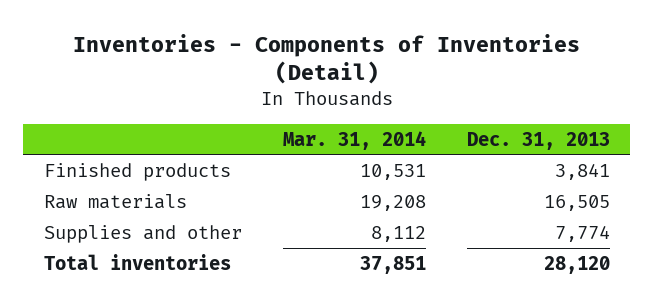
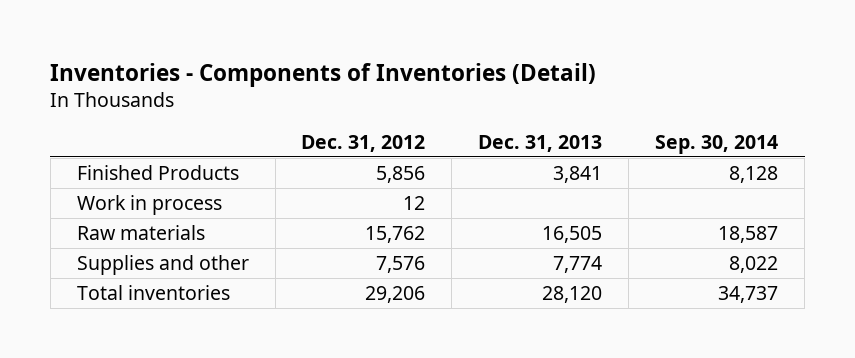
[282,130,426,150] Mar. 31, 2014 -> none
none -> [301,134,426,152] Dec. 31, 2012
none -> [655,134,779,154] Sep. 30, 2014
[43,162,231,181] Finished products -> [76,165,239,181] Finished Products
none -> [76,195,222,216] Work in process

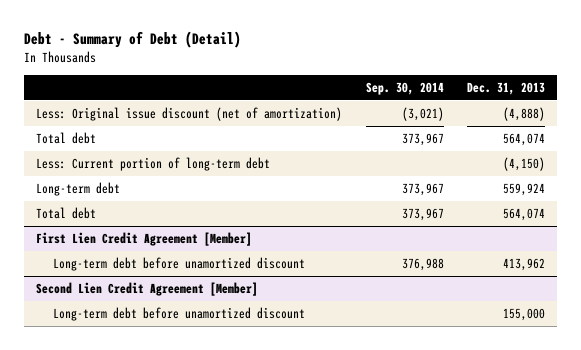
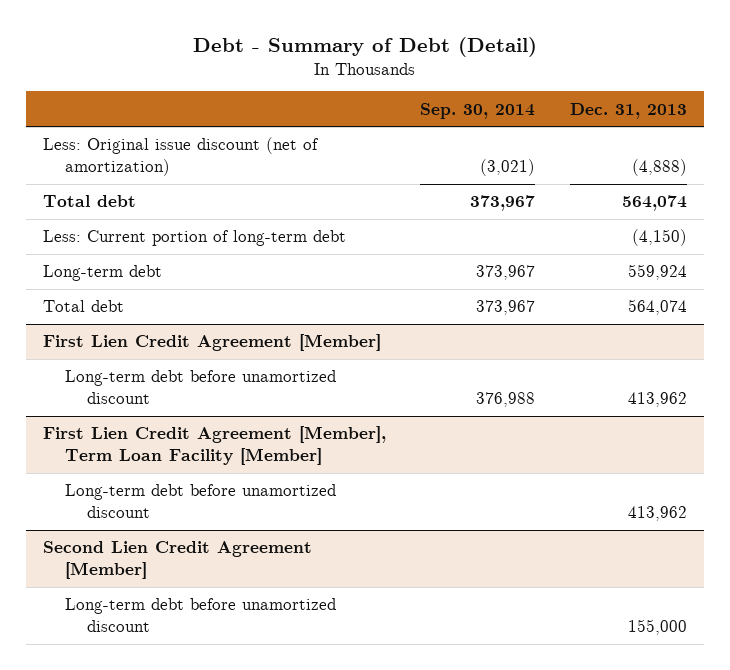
none -> [42,426,386,465] First Lien Credit Agreement [Member], Term Loan Facility [Member]
none -> [65,484,337,518] Long-term debt before unamortized discount

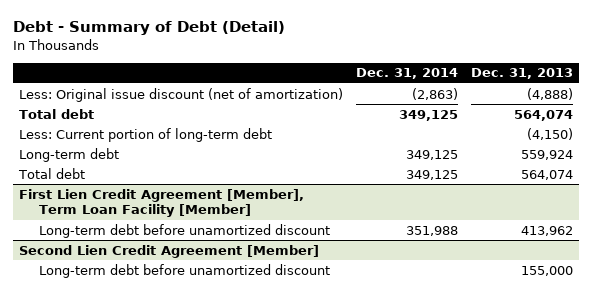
[420,102,536,119] Sep. 30, 2014 -> none
none -> [355,68,458,80] Dec. 31, 2014
[42,334,381,352] First Lien Credit Agreement [Member] -> none
[65,370,337,404] Long-term debt before unamortized discount -> none

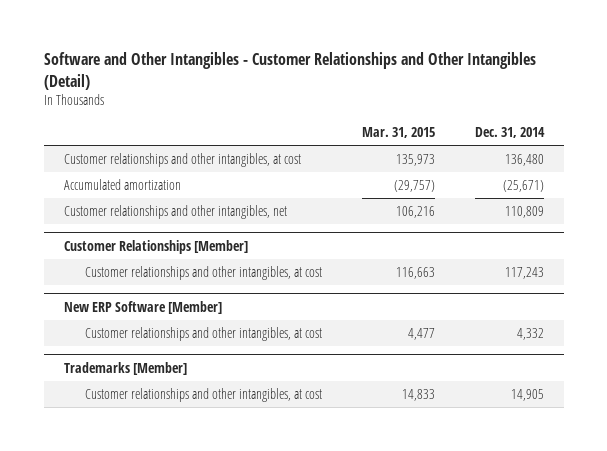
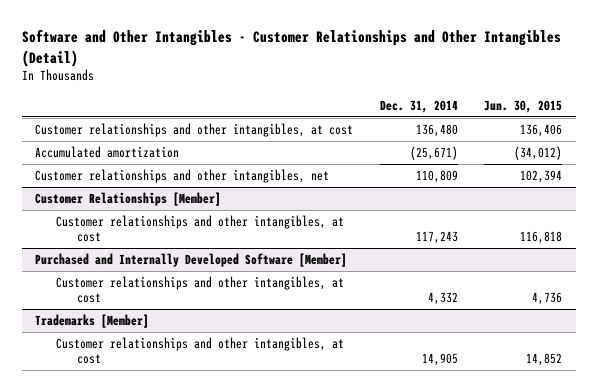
[361,127,435,139] Mar. 31, 2015 -> none
none -> [484,99,563,113] Jun. 30, 2015
[63,301,222,315] New ERP Software [Member] -> [35,253,348,268] Purchased and Internally Developed Software [Member]

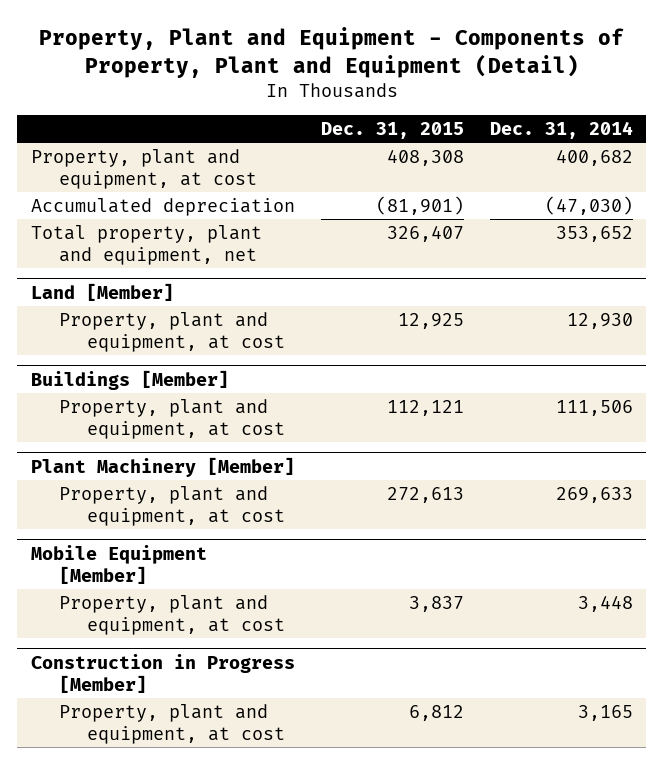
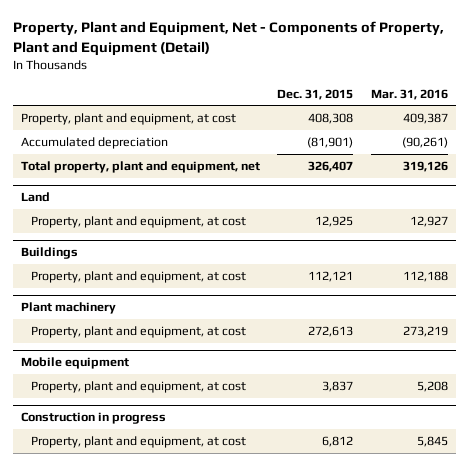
[38,27,624,78] Property, Plant and Equipment - Components of Property, Plant and Equipment (Detail) -> [12,21,444,56] Property, Plant and Equipment, Net - Components of Property, Plant and Equipment (Detail)
[490,120,634,139] Dec. 31, 2014 -> none
none -> [370,88,448,100] Mar. 31, 2016
[30,282,174,301] Land [Member] -> [21,192,51,203] Land
[30,369,229,390] Buildings [Member] -> [21,247,79,260] Buildings
[30,456,295,477] Plant Machinery [Member] -> [21,302,117,315] Plant machinery
[30,544,207,584] Mobile Equipment [Member] -> [21,357,130,370] Mobile equipment
[30,653,295,693] Construction in Progress [Member] -> [21,412,167,425] Construction in progress

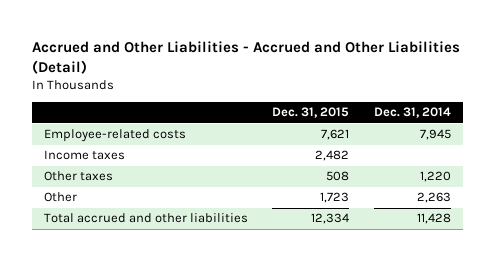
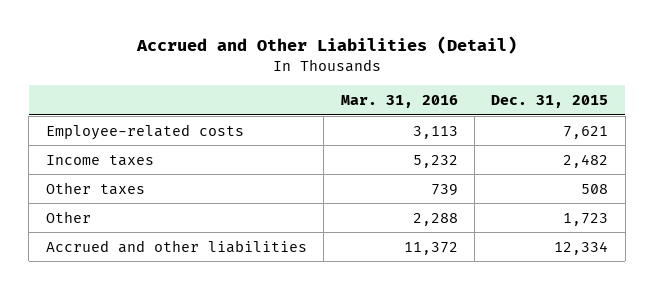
[31,40,460,74] Accrued and Other Liabilities - Accrued and Other Liabilities (Detail) -> [136,36,518,55] Accrued and Other Liabilities (Detail)
[373,107,451,119] Dec. 31, 2014 -> none
none -> [340,95,458,109] Mar. 31, 2016
[43,213,248,224] Total accrued and other liabilities -> [45,239,307,253] Accrued and other liabilities

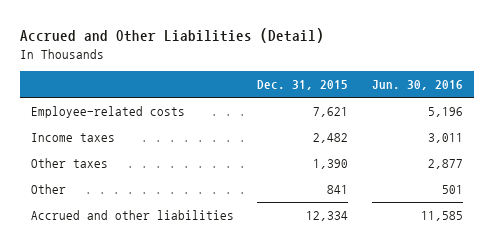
[340,95,458,109] Mar. 31, 2016 -> none
none -> [371,80,463,91] Jun. 30, 2016
[581,183,609,194] 508 -> [313,159,349,170] 1,390
[563,212,609,226] 1,723 -> [327,185,349,195] 841

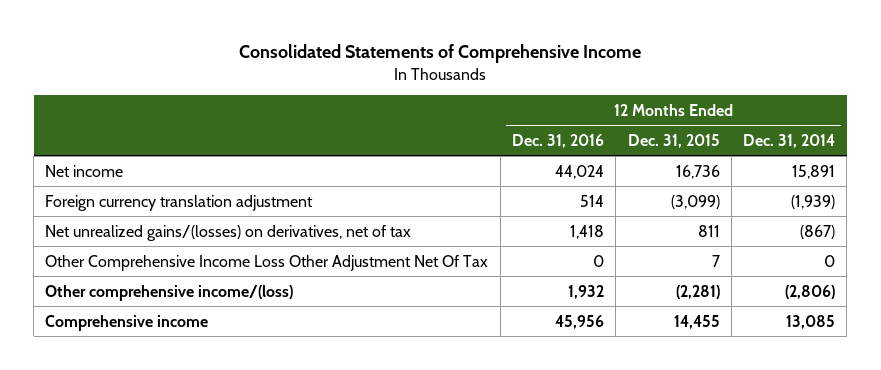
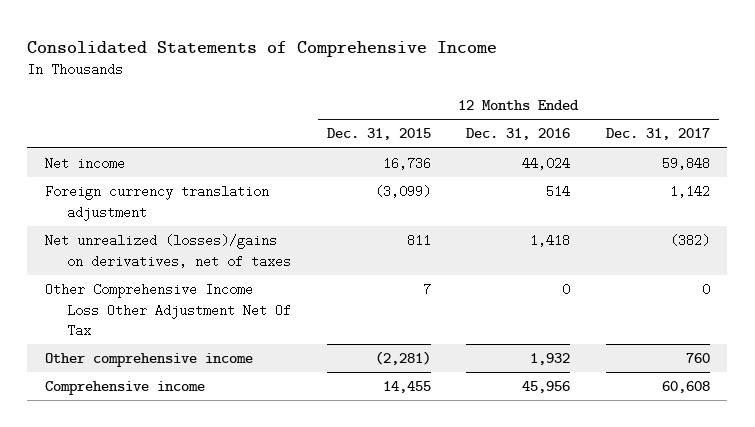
[743,133,836,148] Dec. 31, 2014 -> none
none -> [605,128,710,141] Dec. 31, 2017
[45,224,412,241] Net unrealized gains/(losses) on derivatives, net of tax -> [45,234,292,268] Net unrealized (losses)/gains on derivatives, net of taxes
[45,284,294,301] Other comprehensive income/(loss) -> [45,353,254,368] Other comprehensive income

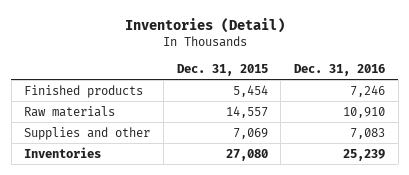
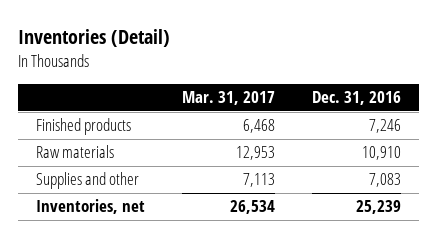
[176,63,268,76] Dec. 31, 2015 -> none
none -> [182,91,276,106] Mar. 31, 2017
[24,146,102,158] Inventories -> [36,199,146,215] Inventories, net

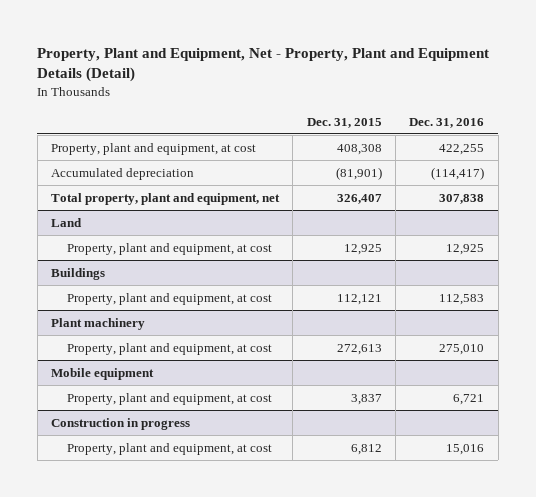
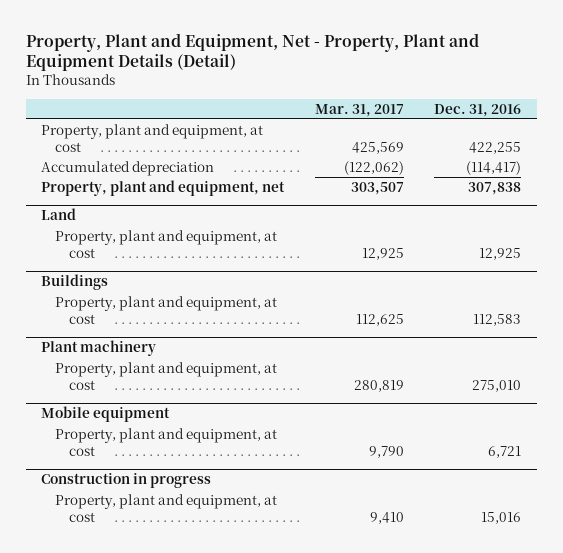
[306,117,382,128] Dec. 31, 2015 -> none
none -> [314,103,404,117] Mar. 31, 2017
[51,192,281,205] Total property, plant and equipment, net -> [41,179,286,196] Property, plant and equipment, net

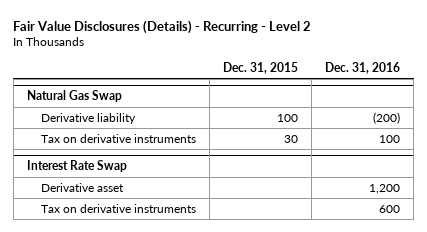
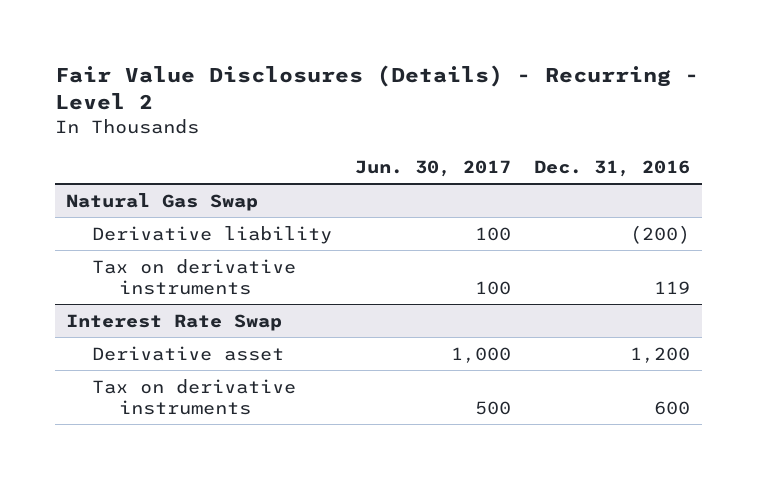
[222,62,298,75] Dec. 31, 2015 -> none
none -> [355,160,512,178] Jun. 30, 2017
[379,134,401,143] 100 -> [654,280,691,294] 119

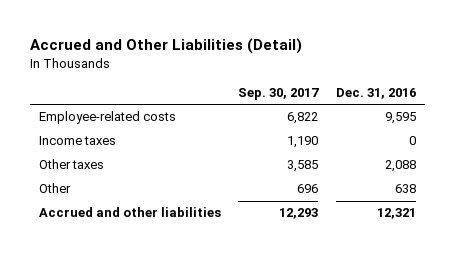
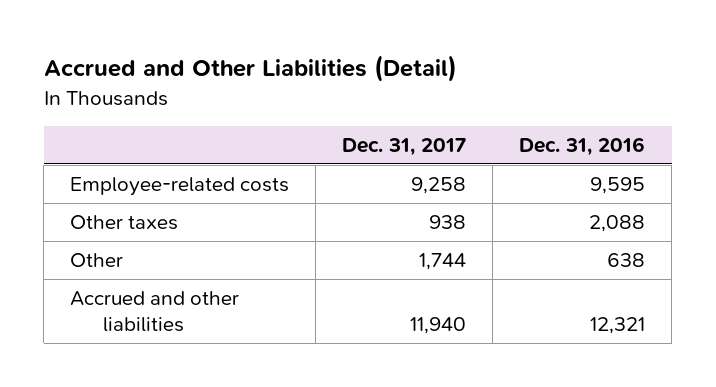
[238,87,320,100] Sep. 30, 2017 -> none
none -> [342,137,467,156] Dec. 31, 2017
[38,136,116,146] Income taxes -> none

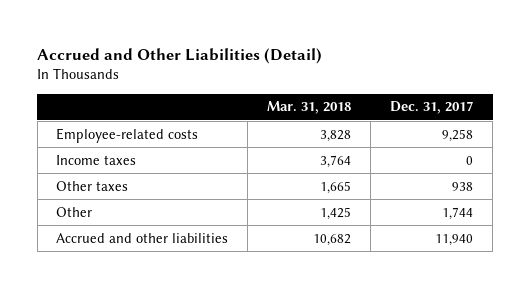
[519,136,646,156] Dec. 31, 2016 -> none
none -> [267,101,352,115] Mar. 31, 2018
none -> [56,154,137,165] Income taxes

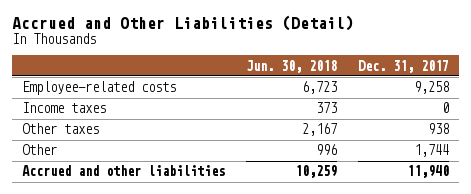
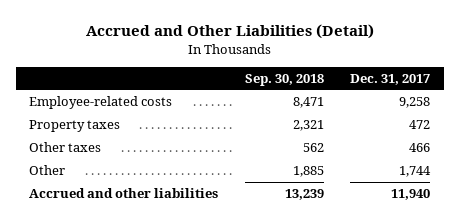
[245,59,337,73] Jun. 30, 2018 -> none
none -> [244,73,324,86] Sep. 30, 2018
[21,102,106,114] Income taxes -> none
none -> [29,119,121,132] Property taxes
[427,123,449,135] 938 -> [409,142,431,152] 466

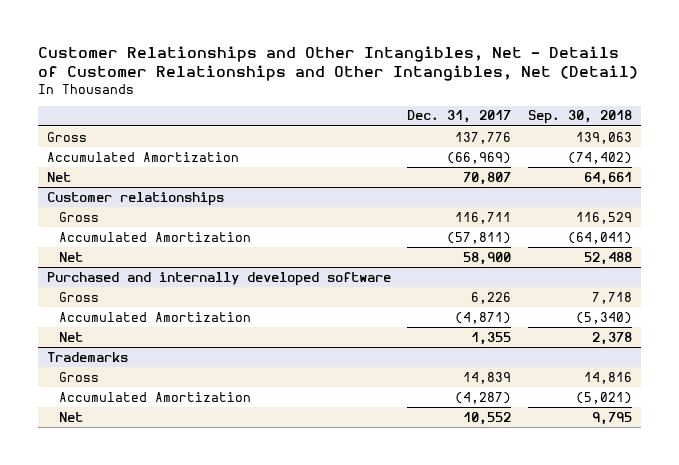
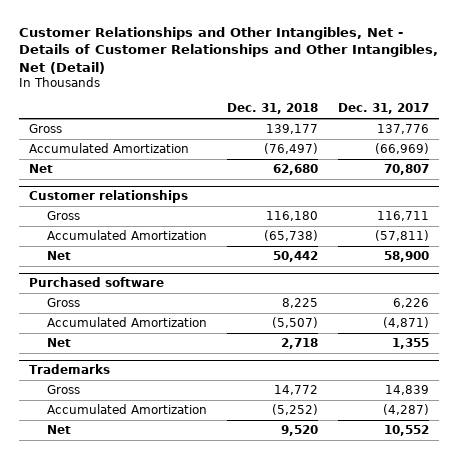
[528,110,633,125] Sep. 30, 2018 -> none
none -> [227,103,319,115] Dec. 31, 2018
[46,271,391,286] Purchased and internally developed software -> [29,277,165,288] Purchased software

